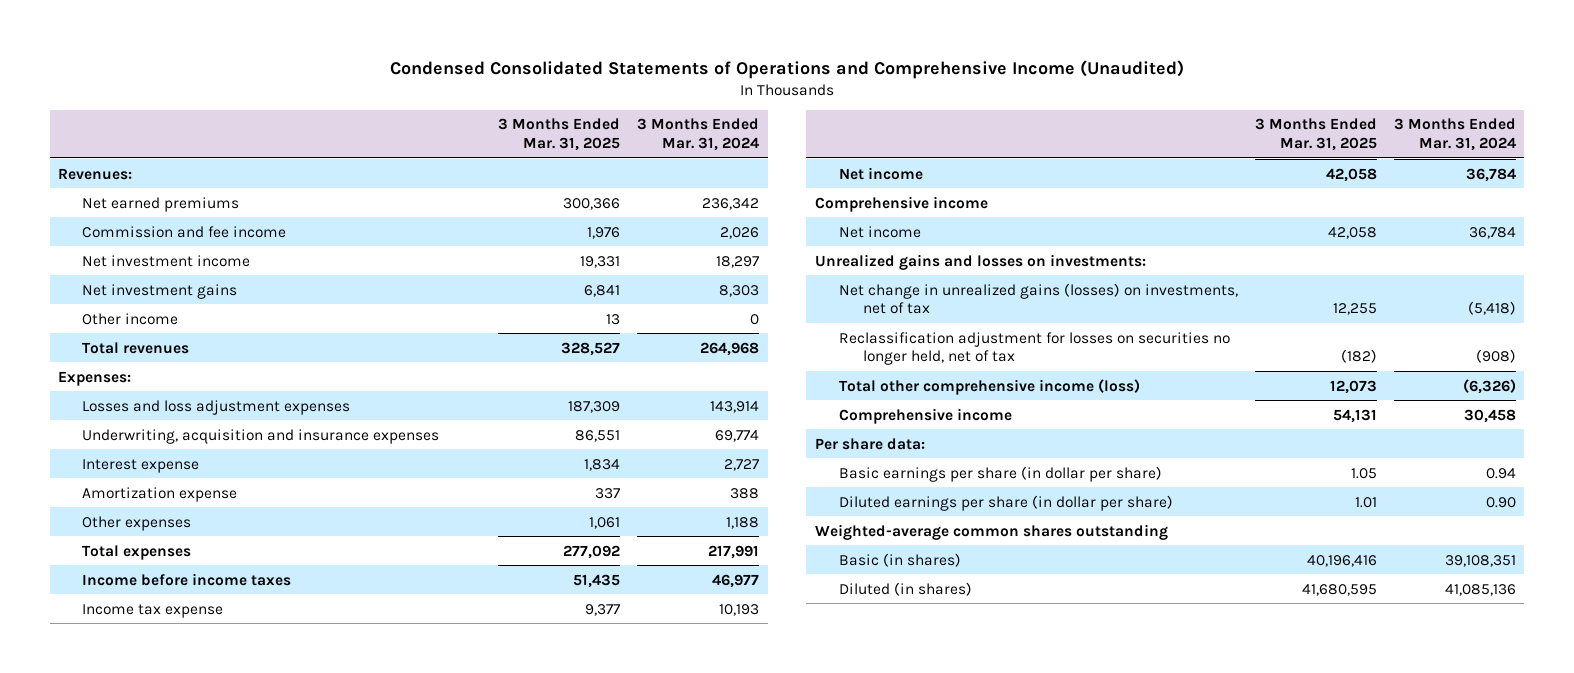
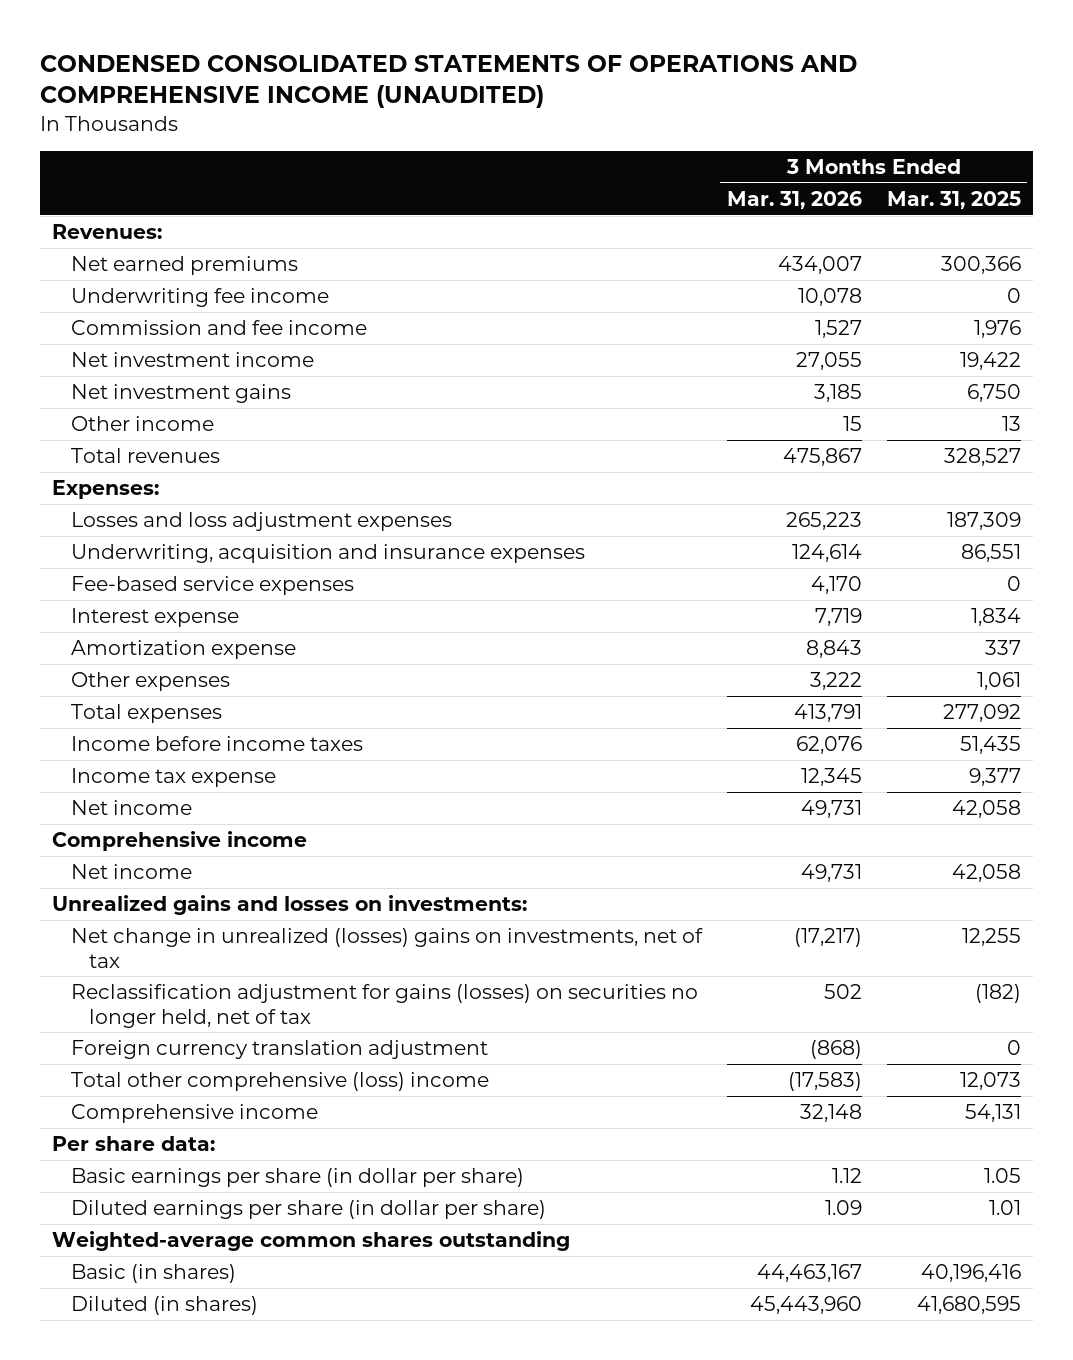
[390,59,1185,79] Condensed Consolidated Statements of Operations and Comprehensive Income (Unaudited) -> [40,54,858,109] CONDENSED CONSOLIDATED STATEMENTS OF OPERATIONS AND COMPREHENSIVE INCOME (UNAUDITED)
[637,118,760,152] 3 Months Ended Mar. 31, 2024 -> none
none -> [726,190,862,209] Mar. 31, 2026
none -> [70,288,329,308] Underwriting fee income
[580,255,621,268] 19,331 -> [959,352,1021,371] 19,422
[584,284,621,297] 6,841 -> [966,384,1021,403] 6,750
none -> [70,576,354,596] Fee-based service expenses
[838,282,1238,315] Net change in unrealized gains (losses) on investments, net of tax -> [70,928,703,968] Net change in unrealized (losses) gains on investments, net of tax
[838,331,1230,366] Reclassification adjustment for losses on securities no longer held, net of tax -> [70,984,698,1028] Reclassification adjustment for gains (losses) on securities no longer held, net of tax
none -> [70,1040,488,1060] Foreign currency translation adjustment
[838,378,1140,395] Total other comprehensive income (loss) -> [70,1072,489,1092] Total other comprehensive (loss) income

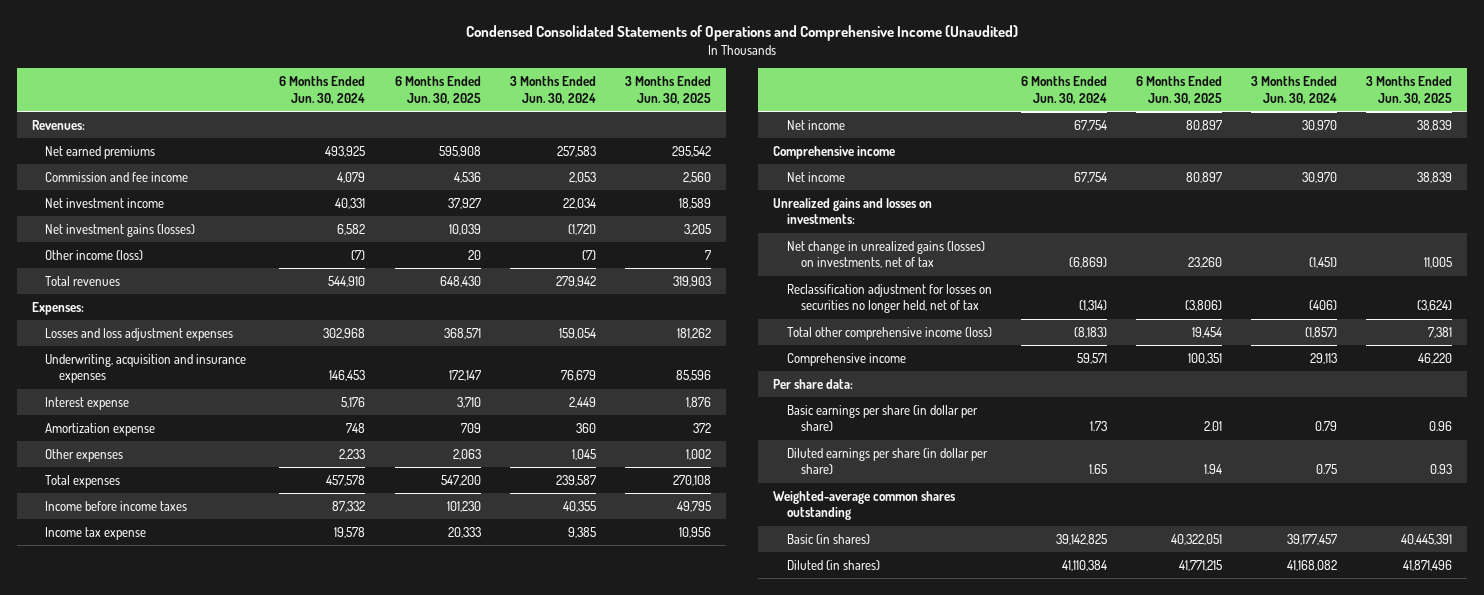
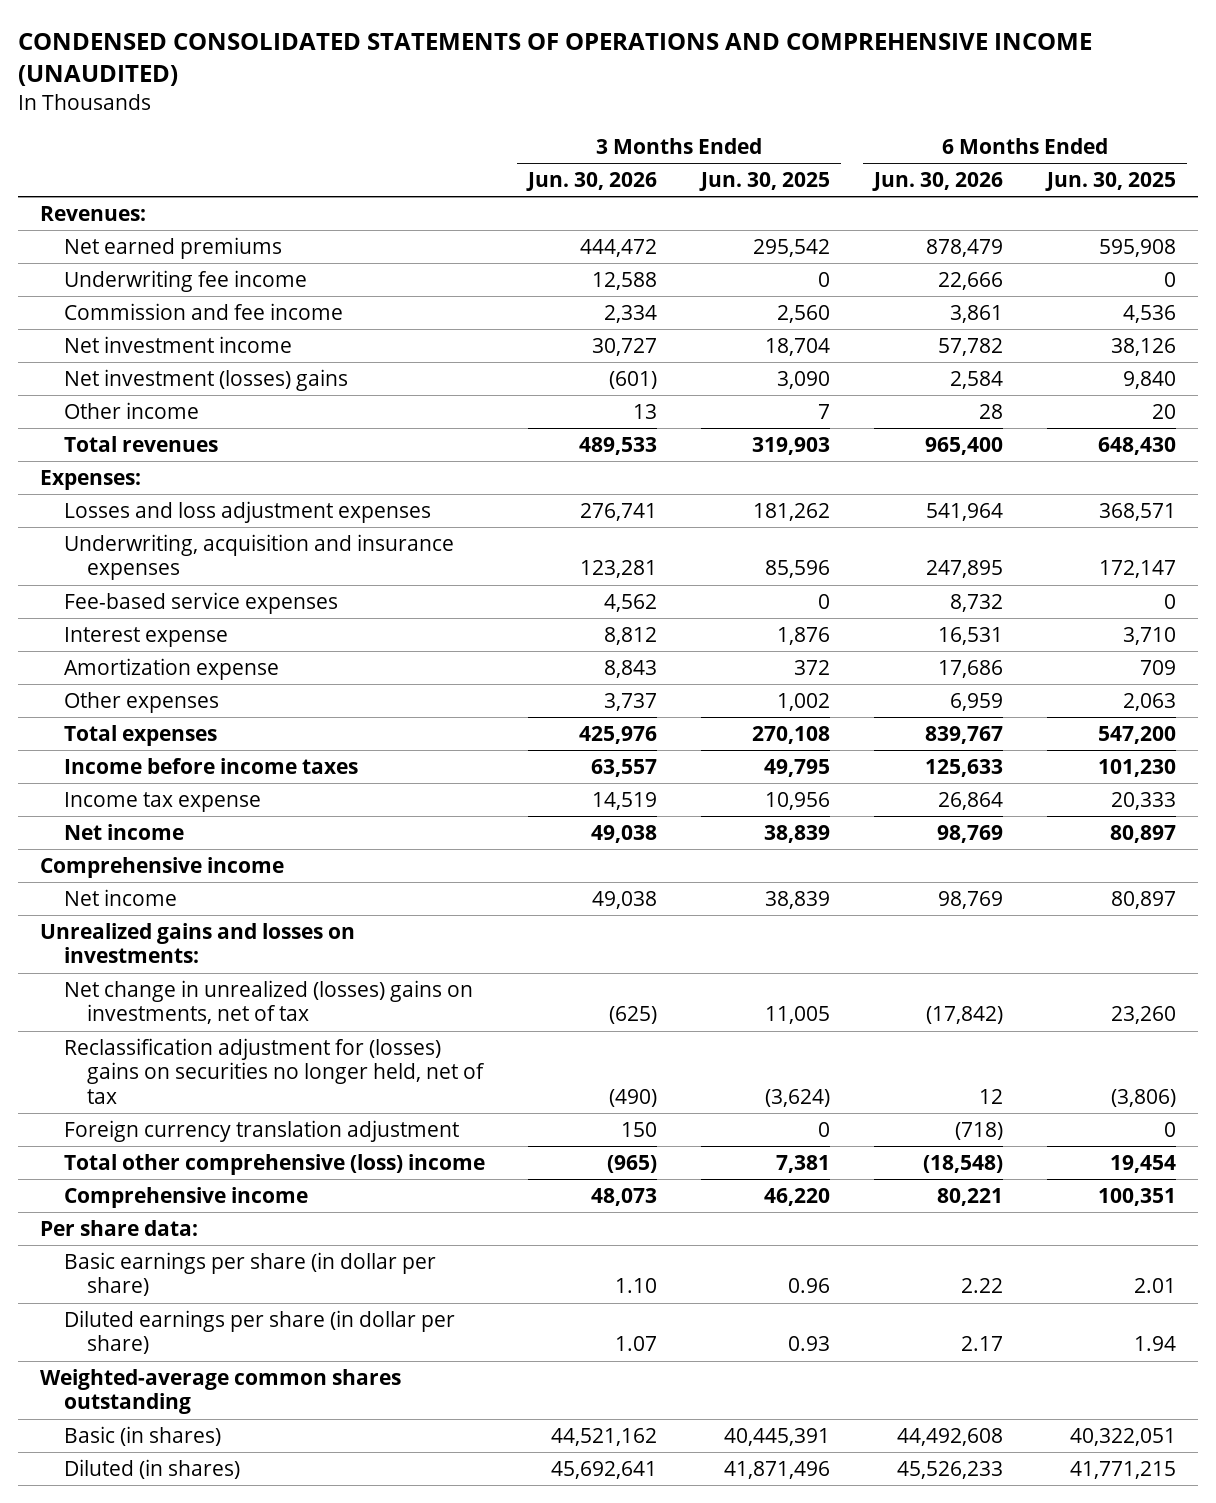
[465,25,1018,42] Condensed Consolidated Statements of Operations and Comprehensive Income (Unaudited) -> [18,33,1093,86] CONDENSED CONSOLIDATED STATEMENTS OF OPERATIONS AND COMPREHENSIVE INCOME (UNAUDITED)
[279,76,366,104] 6 Months Ended Jun. 30, 2024 -> none
[509,76,596,104] 3 Months Ended Jun. 30, 2024 -> none
none -> [526,172,658,192] Jun. 30, 2026
none -> [871,172,1003,192] Jun. 30, 2026
none -> [63,269,307,292] Underwriting fee income
[447,197,481,209] 37,927 -> [1110,337,1176,356] 38,126
[678,197,711,209] 18,589 -> [765,337,831,356] 18,704
[45,223,196,237] Net investment gains (losses) -> [63,368,348,391] Net investment (losses) gains
[448,223,481,235] 10,039 -> [1122,370,1176,389] 9,840
[683,223,711,235] 3,205 -> [777,370,831,389] 3,090
[45,249,144,260] Other income (loss) -> [63,401,199,419] Other income
none -> [63,591,338,614] Fee-based service expenses
[786,240,985,269] Net change in unrealized gains (losses) on investments, net of tax -> [63,979,473,1025] Net change in unrealized (losses) gains on investments, net of tax
[786,283,992,314] Reclassification adjustment for losses on securities no longer held, net of tax -> [63,1037,485,1104] Reclassification adjustment for (losses) gains on securities no longer held, net of tax
none -> [63,1119,459,1142] Foreign currency translation adjustment
[786,326,992,340] Total other comprehensive income (loss) -> [63,1153,485,1175] Total other comprehensive (loss) income

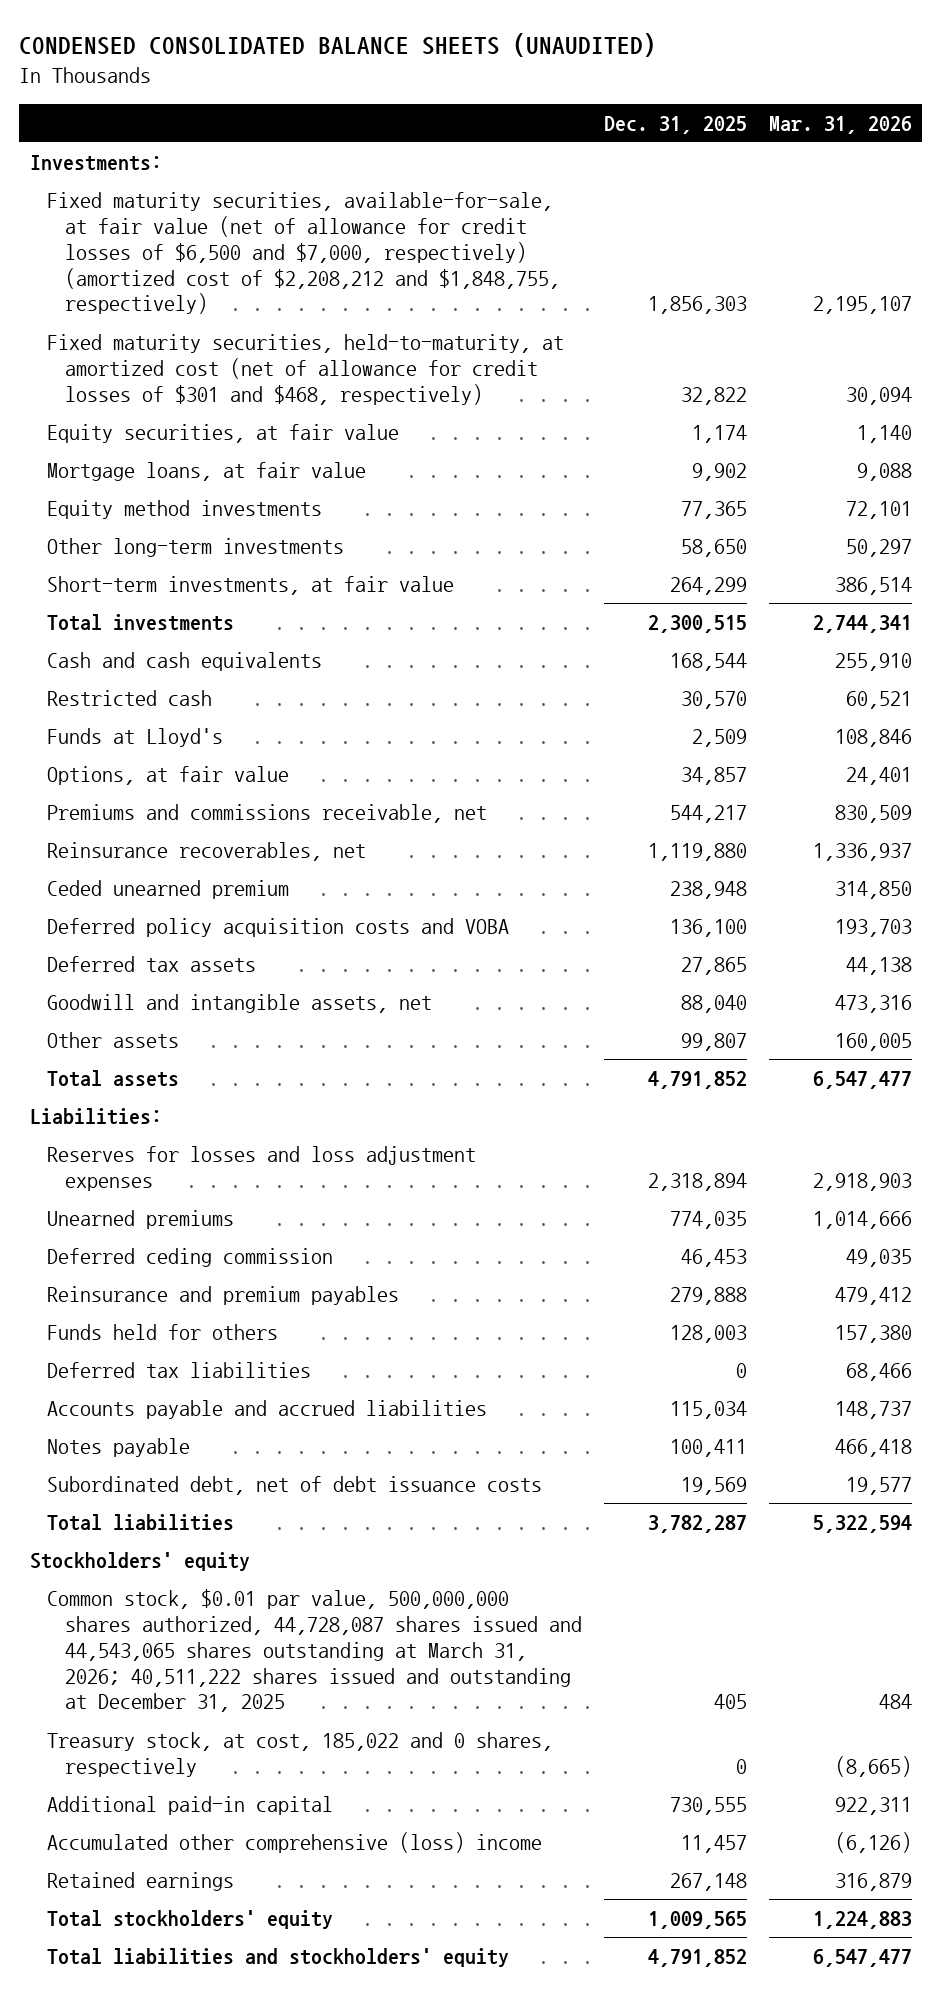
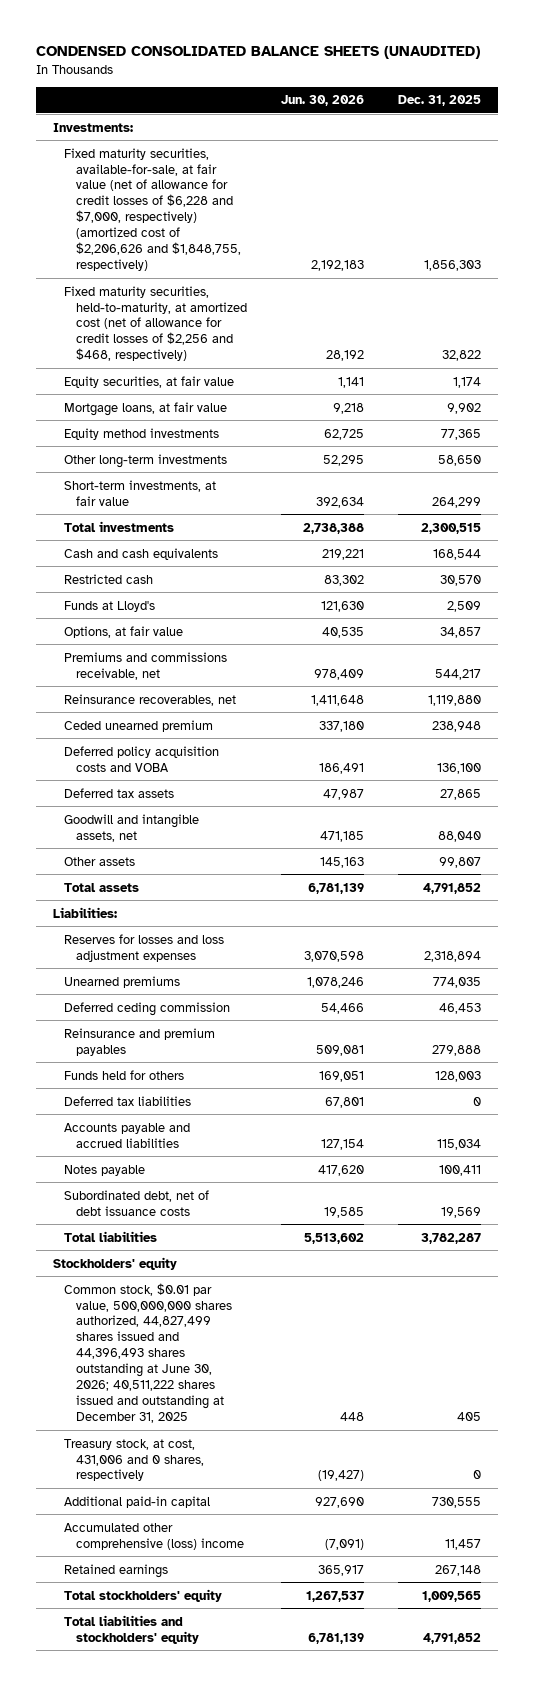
[768,115,912,134] Mar. 31, 2026 -> none
none -> [280,95,364,107] Jun. 30, 2026
[47,192,561,315] Fixed maturity securities, available-for-sale, at fair value (net of allowance for credit losses of $6,500 and $7,000, respectively) (amortized cost of $2,208,212 and $1,848,755, respectively) -> [64,147,241,272] Fixed maturity securities, available-for-sale, at fair value (net of allowance for credit losses of $6,228 and $7,000, respectively) (amortized cost of $2,206,626 and $1,848,755, respectively)
[47,334,565,405] Fixed maturity securities, held-to-maturity, at amortized cost (net of allowance for credit losses of $301 and $468, respectively) -> [64,285,247,362] Fixed maturity securities, held-to-maturity, at amortized cost (net of allowance for credit losses of $2,256 and $468, respectively)
[47,1589,583,1713] Common stock, $0.01 par value, 500,000,000 shares authorized, 44,728,087 shares issued and 44,543,065 shares outstanding at March 31, 2026; 40,511,222 shares issued and outstanding at December 31, 2025 -> [64,1282,232,1424] Common stock, $0.01 par value, 500,000,000 shares authorized, 44,827,499 shares issued and 44,396,493 shares outstanding at June 30, 2026; 40,511,222 shares issued and outstanding at December 31, 2025
[47,1732,554,1777] Treasury stock, at cost, 185,022 and 0 shares, respectively -> [64,1438,204,1482] Treasury stock, at cost, 431,006 and 0 shares, respectively

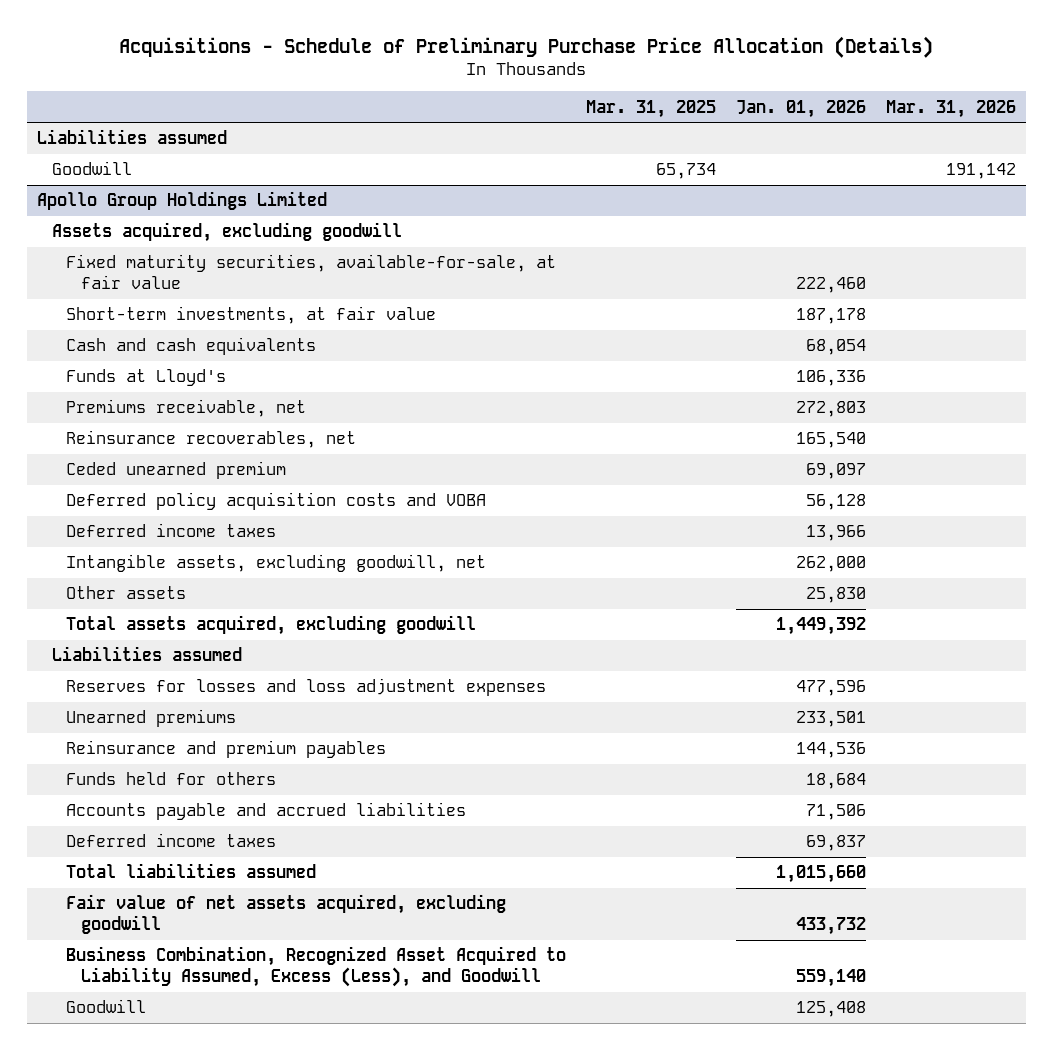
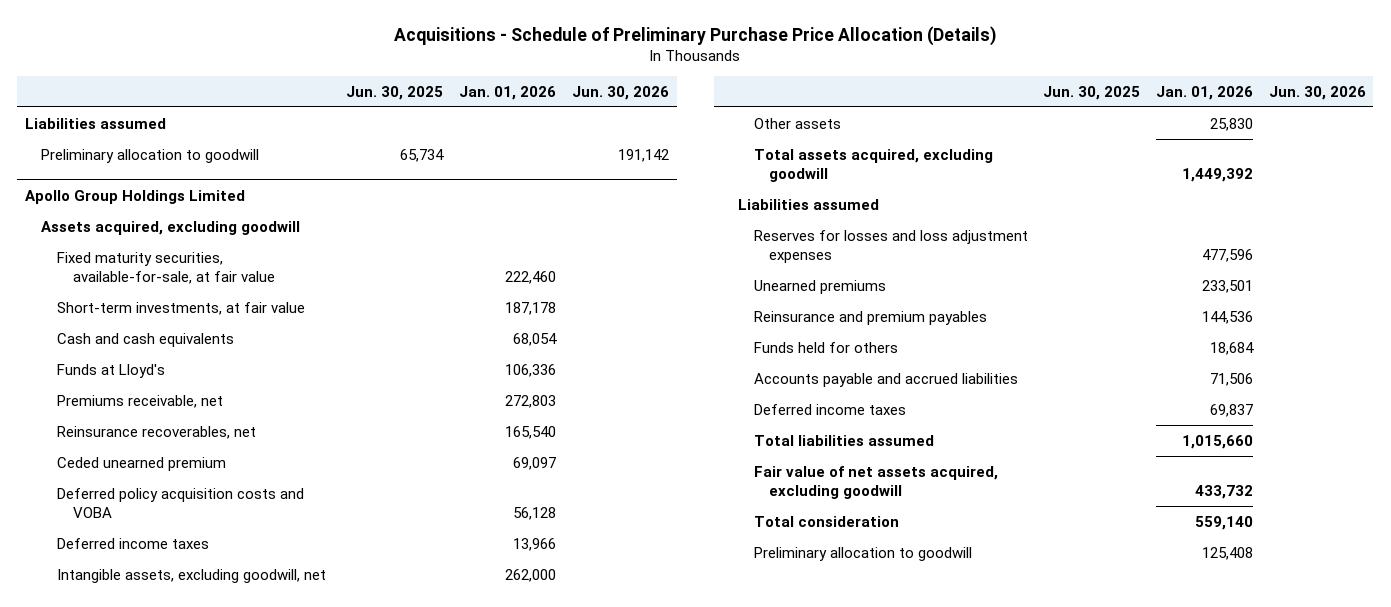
[586,99,717,118] Mar. 31, 2025 -> none
[885,99,1016,118] Mar. 31, 2026 -> none
none -> [346,85,444,100] Jun. 30, 2025
none -> [571,85,669,100] Jun. 30, 2026
[51,161,132,176] Goodwill -> [40,148,259,163] Preliminary allocation to goodwill
[66,946,567,988] Business Combination, Recognized Asset Acquired to Liability Assumed, Excess (Less), and Goodwill -> [753,515,899,527] Total consideration
[66,999,147,1014] Goodwill -> [753,546,972,561] Preliminary allocation to goodwill

